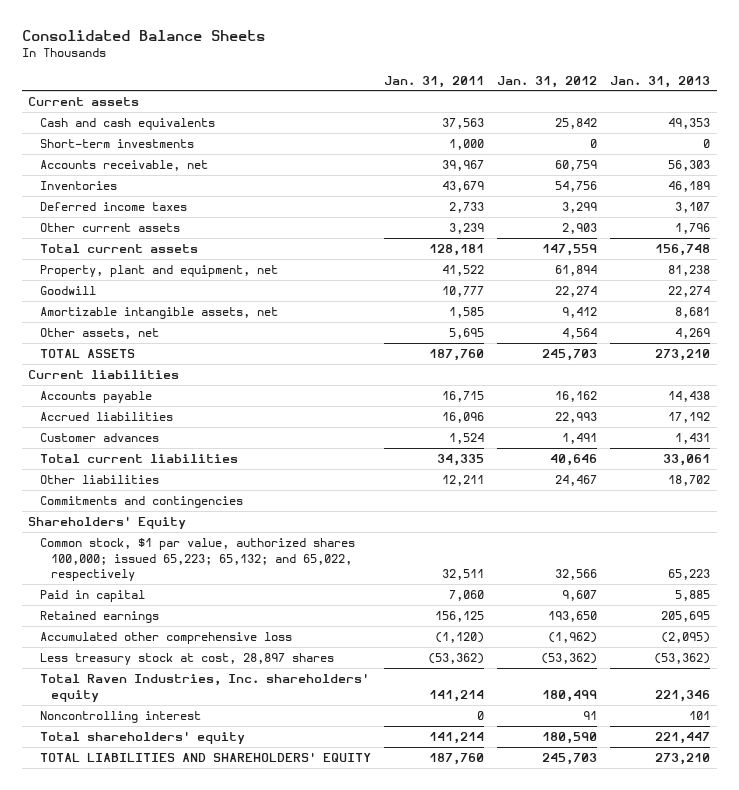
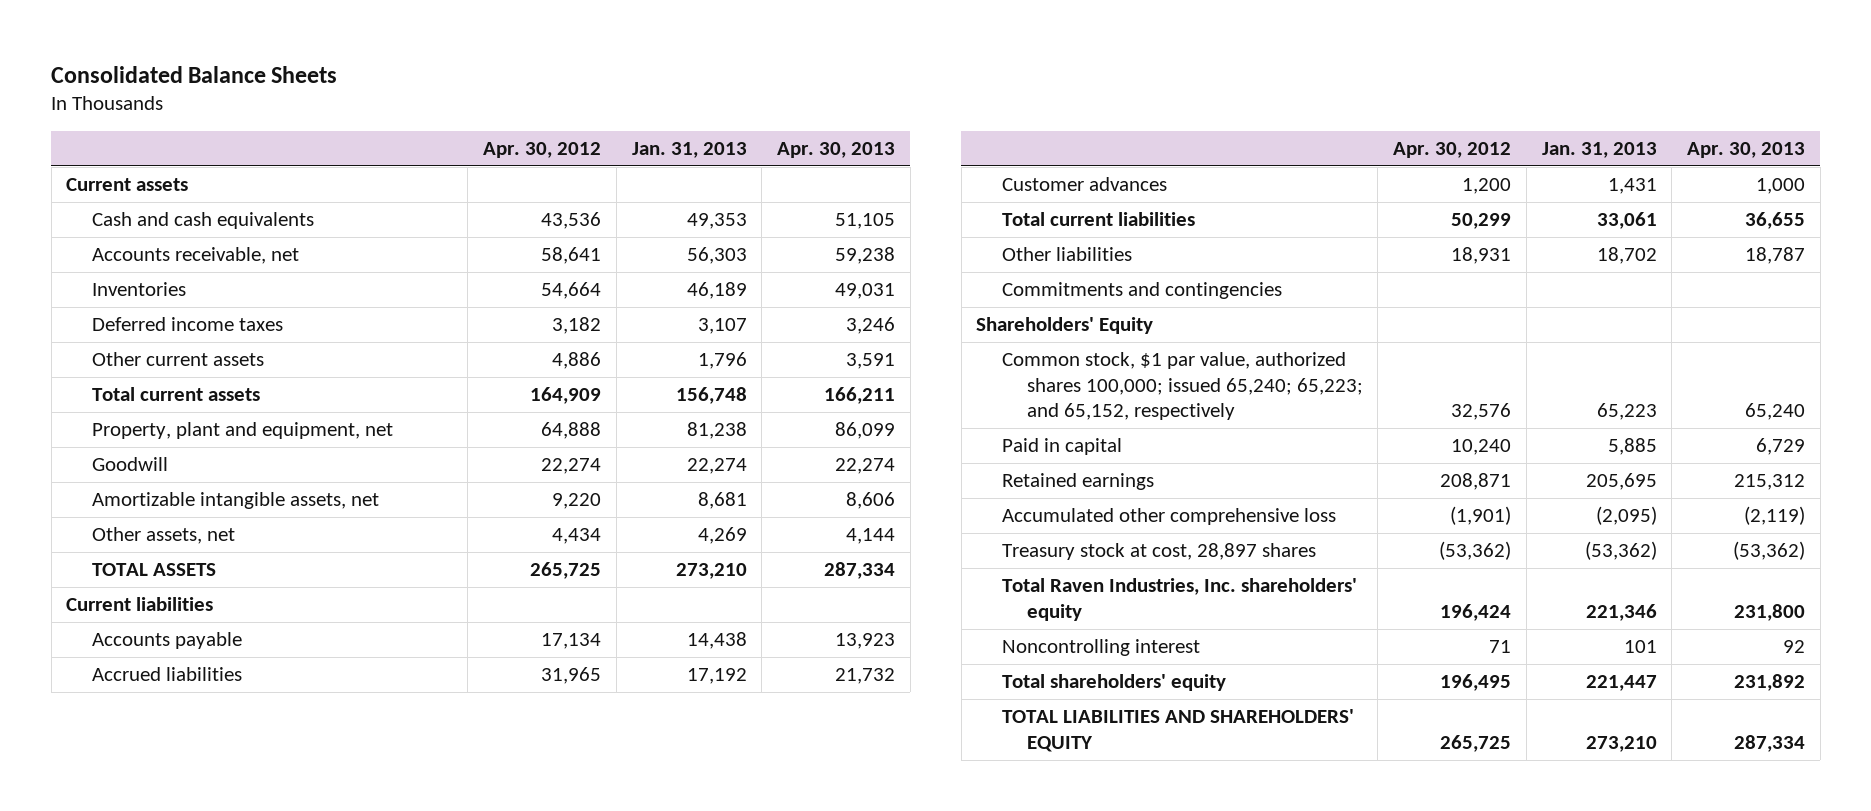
[383,75,484,88] Jan. 31, 2011 -> none
[497,75,598,88] Jan. 31, 2012 -> none
none -> [483,141,602,158] Apr. 30, 2012
none -> [777,141,896,158] Apr. 30, 2013
[39,139,194,149] Short-term investments -> none
[39,538,355,582] Common stock, $1 par value, authorized shares 100,000; issued 65,223; 65,132; and 65,022, respectively -> [1001,352,1363,421] Common stock, $1 par value, authorized shares 100,000; issued 65,240; 65,223; and 65,152, respectively
[39,653,334,666] Less treasury stock at cost, 28,897 shares -> [1001,543,1316,561] Treasury stock at cost, 28,897 shares

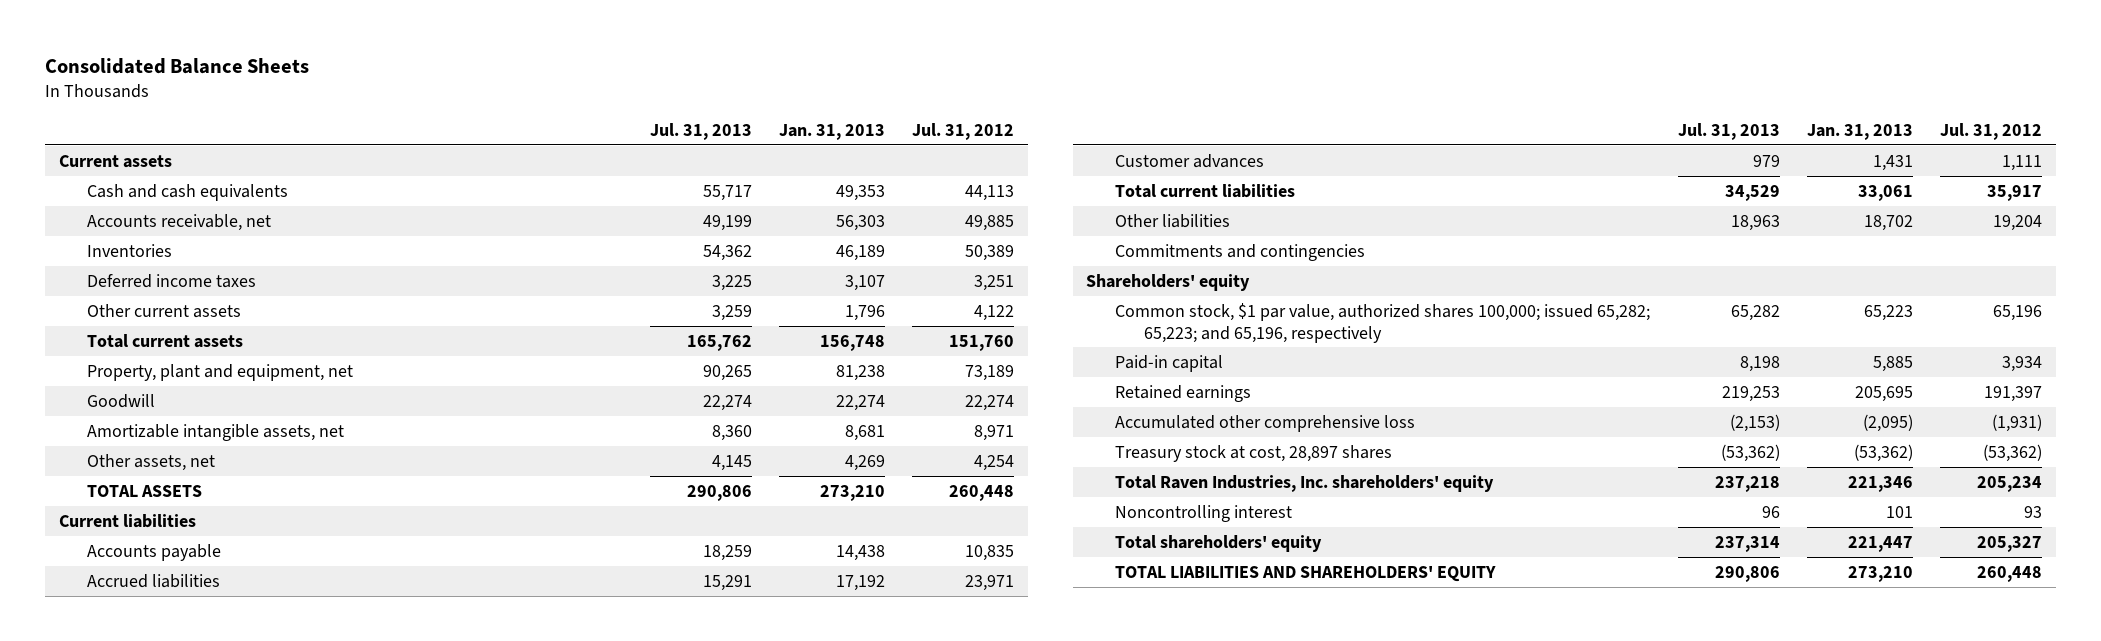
[483,141,602,158] Apr. 30, 2012 -> none
[777,141,896,158] Apr. 30, 2013 -> none
none -> [649,123,752,141] Jul. 31, 2013
none -> [912,123,1015,141] Jul. 31, 2012
[976,317,1154,335] Shareholders' Equity -> [1086,273,1251,291] Shareholders' equity
[1001,352,1363,421] Common stock, $1 par value, authorized shares 100,000; issued 65,240; 65,223; and 65,152, respectively -> [1115,302,1651,343] Common stock, $1 par value, authorized shares 100,000; issued 65,282; 65,223; and 65,196, respectively
[1001,438,1122,456] Paid in capital -> [1115,354,1224,372] Paid-in capital

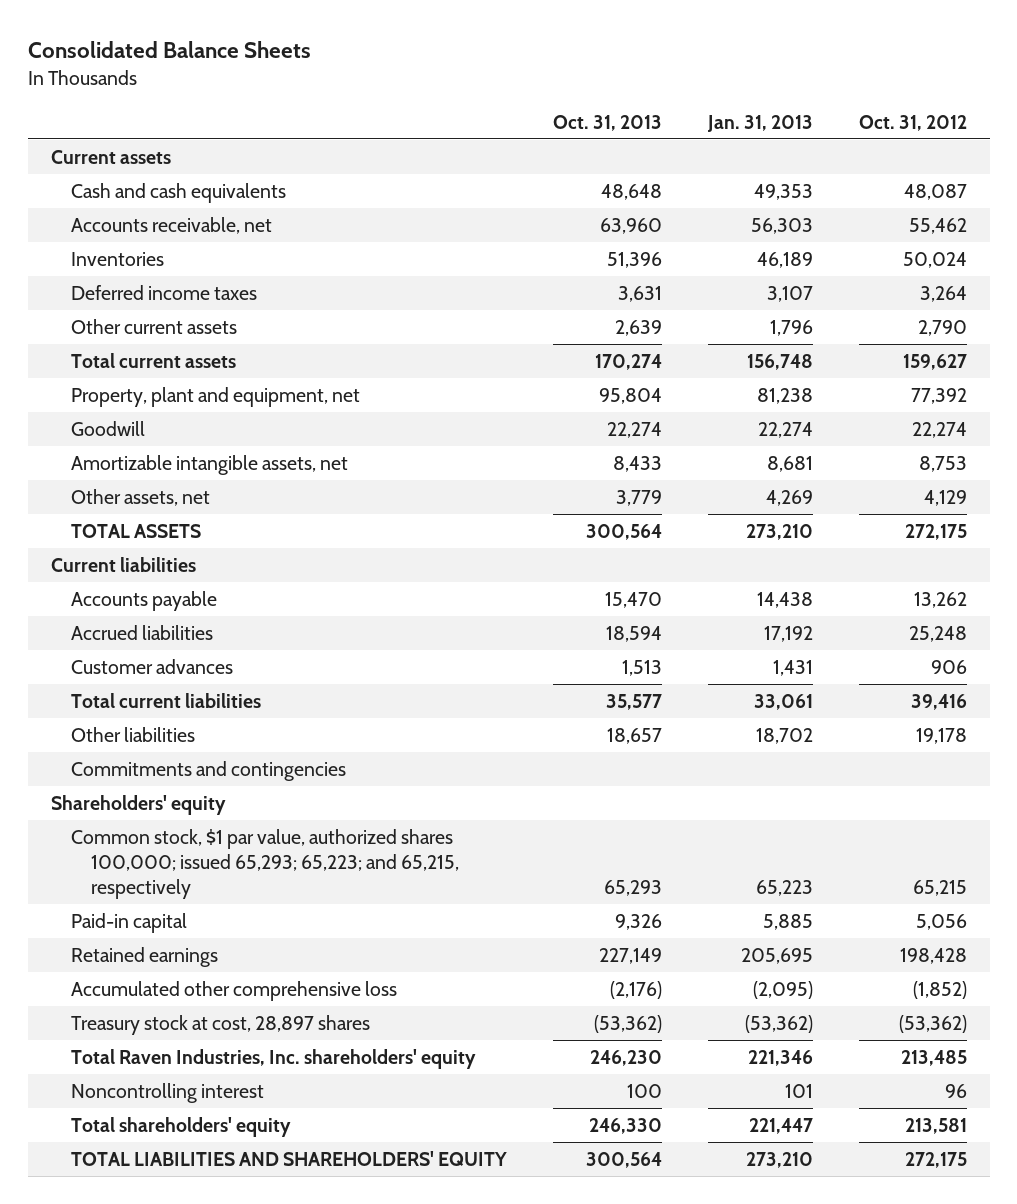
[649,123,752,141] Jul. 31, 2013 -> none
[912,123,1015,141] Jul. 31, 2012 -> none
none -> [552,114,662,131] Oct. 31, 2013
none -> [858,114,967,131] Oct. 31, 2012
[1115,302,1651,343] Common stock, $1 par value, authorized shares 100,000; issued 65,282; 65,223; and 65,196, respectively -> [70,828,460,899] Common stock, $1 par value, authorized shares 100,000; issued 65,293; 65,223; and 65,215, respectively

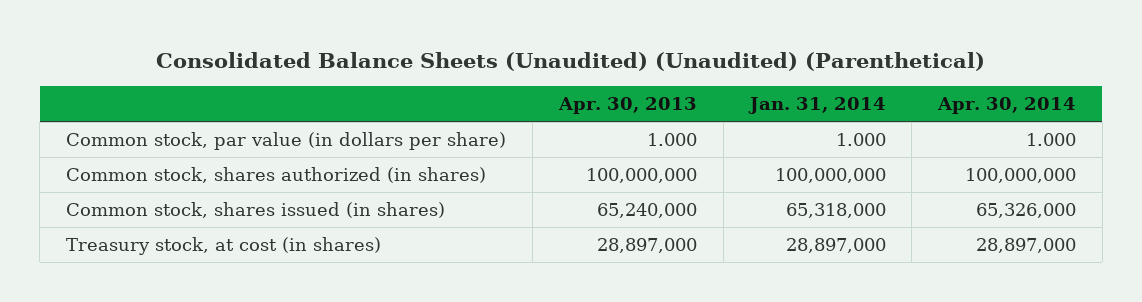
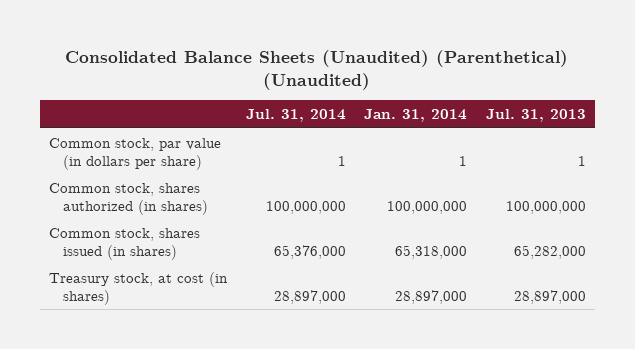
[156,51,986,71] Consolidated Balance Sheets (Unaudited) (Unaudited) (Parenthetical) -> [65,49,569,90] Consolidated Balance Sheets (Unaudited) (Parenthetical) (Unaudited)
[557,96,697,114] Apr. 30, 2013 -> none
[937,96,1077,114] Apr. 30, 2014 -> none
none -> [245,109,346,123] Jul. 31, 2014
none -> [485,109,586,123] Jul. 31, 2013
[835,133,886,147] 1.000 -> [459,155,468,166] 1

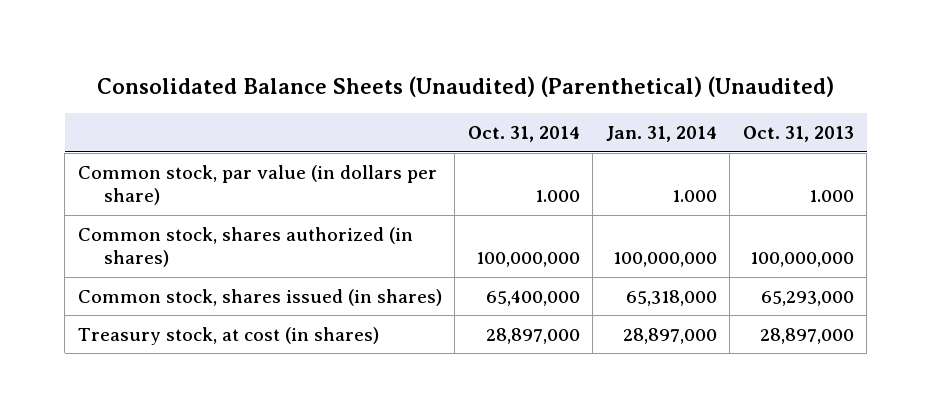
[245,109,346,123] Jul. 31, 2014 -> none
[485,109,586,123] Jul. 31, 2013 -> none
none -> [467,125,580,142] Oct. 31, 2014
none -> [742,125,854,142] Oct. 31, 2013
[459,155,468,166] 1 -> [671,190,717,203] 1.000

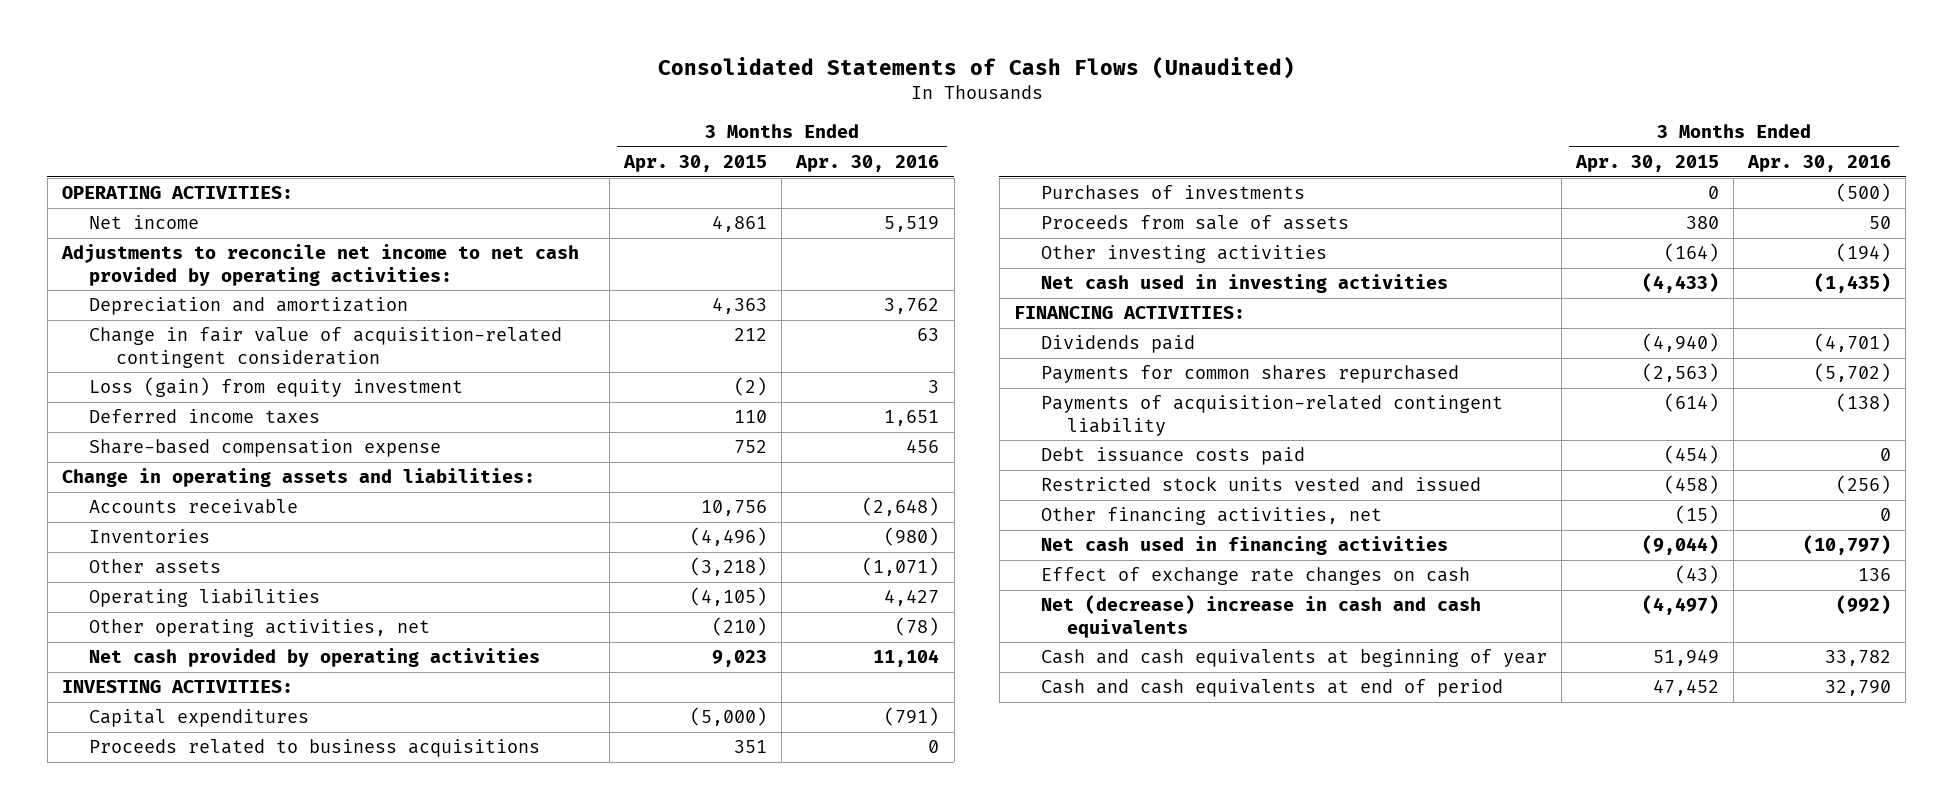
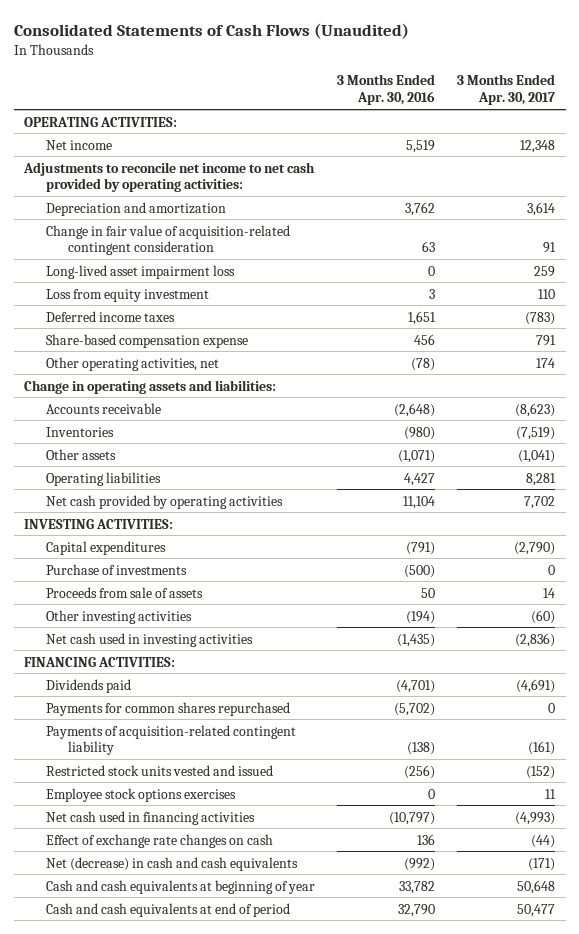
[622,155,767,173] Apr. 30, 2015 -> none
none -> [456,74,555,106] 3 Months Ended Apr. 30, 2017
none -> [46,264,236,279] Long-lived asset impairment loss
[88,377,463,398] Loss (gain) from equity investment -> [46,288,210,302] Loss from equity investment
[88,619,430,638] Other operating activities, net -> [46,356,220,371] Other operating activities, net
[88,739,540,758] Proceeds related to business acquisitions -> none
[1040,185,1305,201] Purchases of investments -> [46,563,188,575] Purchase of investments
[1040,447,1305,466] Debt issuance costs paid -> none
[1040,507,1382,526] Other financing activities, net -> none
none -> [46,787,237,802] Employee stock options exercises
[1040,595,1481,638] Net (decrease) increase in cash and cash equivalents -> [46,856,299,871] Net (decrease) in cash and cash equivalents

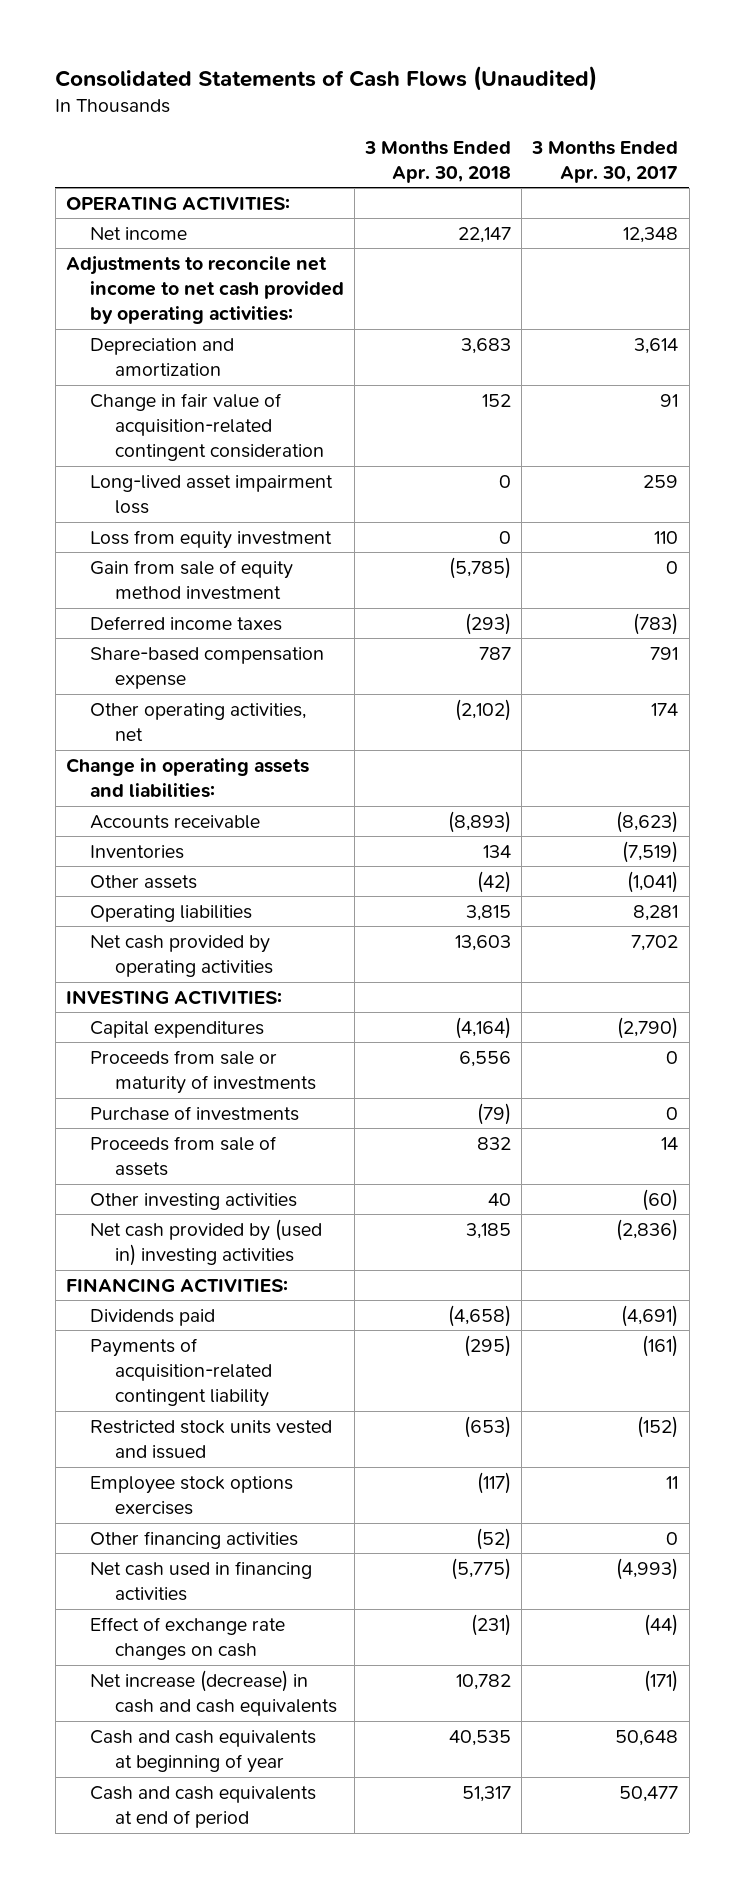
[337,74,436,106] 3 Months Ended Apr. 30, 2016 -> none
none -> [364,140,512,183] 3 Months Ended Apr. 30, 2018
none -> [90,559,294,601] Gain from sale of equity method investment
none -> [90,1049,316,1095] Proceeds from sale or maturity of investments
[46,632,254,647] Net cash used in investing activities -> [90,1218,323,1267] Net cash provided by (used in) investing activities
[46,701,291,716] Payments for common shares repurchased -> none
none -> [90,1530,299,1549] Other financing activities
[46,856,299,871] Net (decrease) in cash and cash equivalents -> [90,1669,337,1717] Net increase (decrease) in cash and cash equivalents

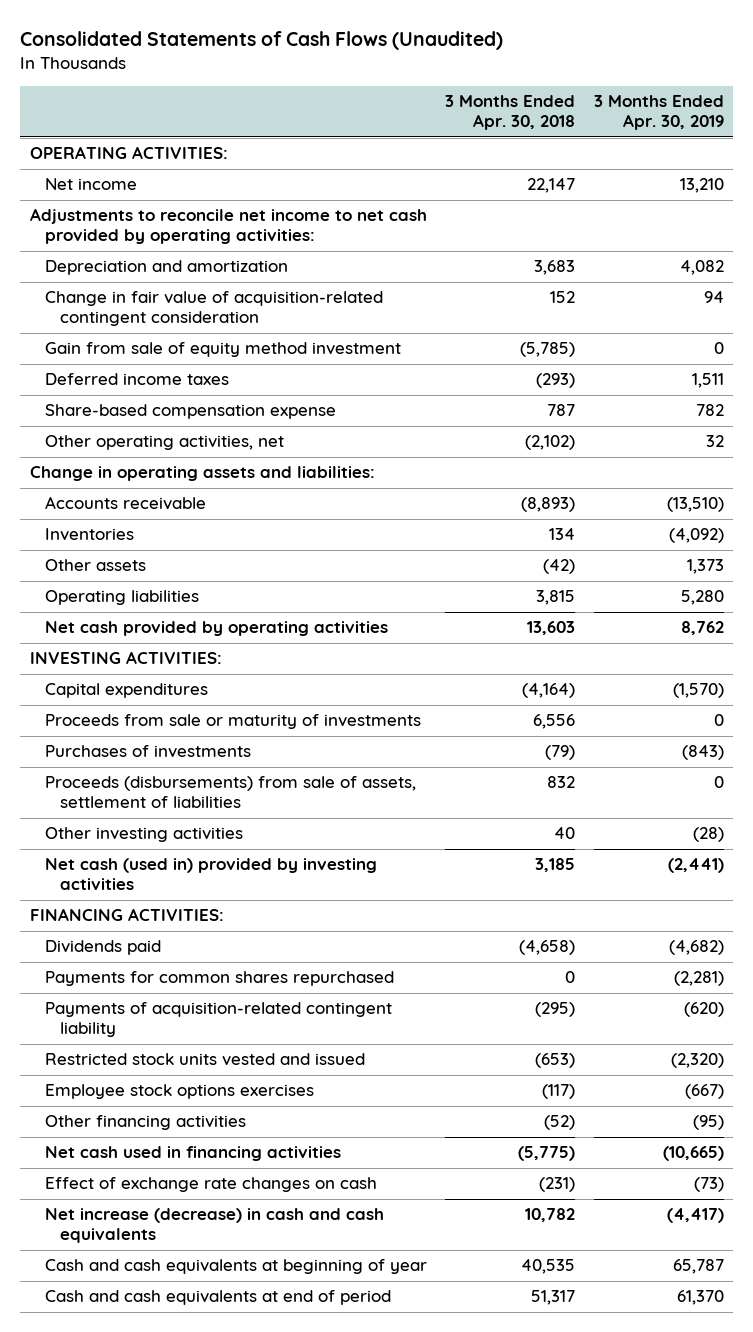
[531,140,679,183] 3 Months Ended Apr. 30, 2017 -> none
none -> [593,95,724,131] 3 Months Ended Apr. 30, 2019
[90,474,334,515] Long-lived asset impairment loss -> none
[90,529,333,549] Loss from equity investment -> none
[90,1105,300,1121] Purchase of investments -> [44,745,251,759] Purchases of investments
[90,1135,278,1177] Proceeds from sale of assets -> [44,776,416,809] Proceeds (disbursements) from sale of assets, settlement of liabilities
[90,1218,323,1267] Net cash provided by (used in) investing activities -> [44,858,377,891] Net cash (used in) provided by investing activities
none -> [44,971,394,987] Payments for common shares repurchased

